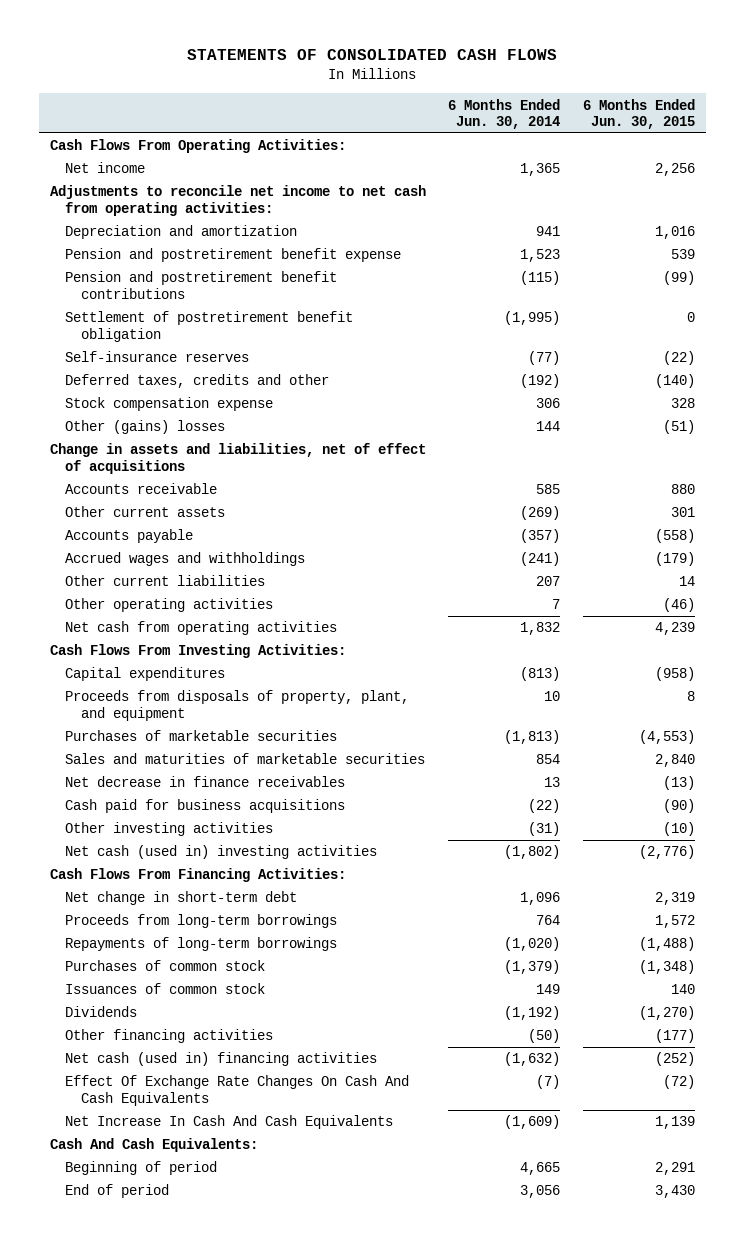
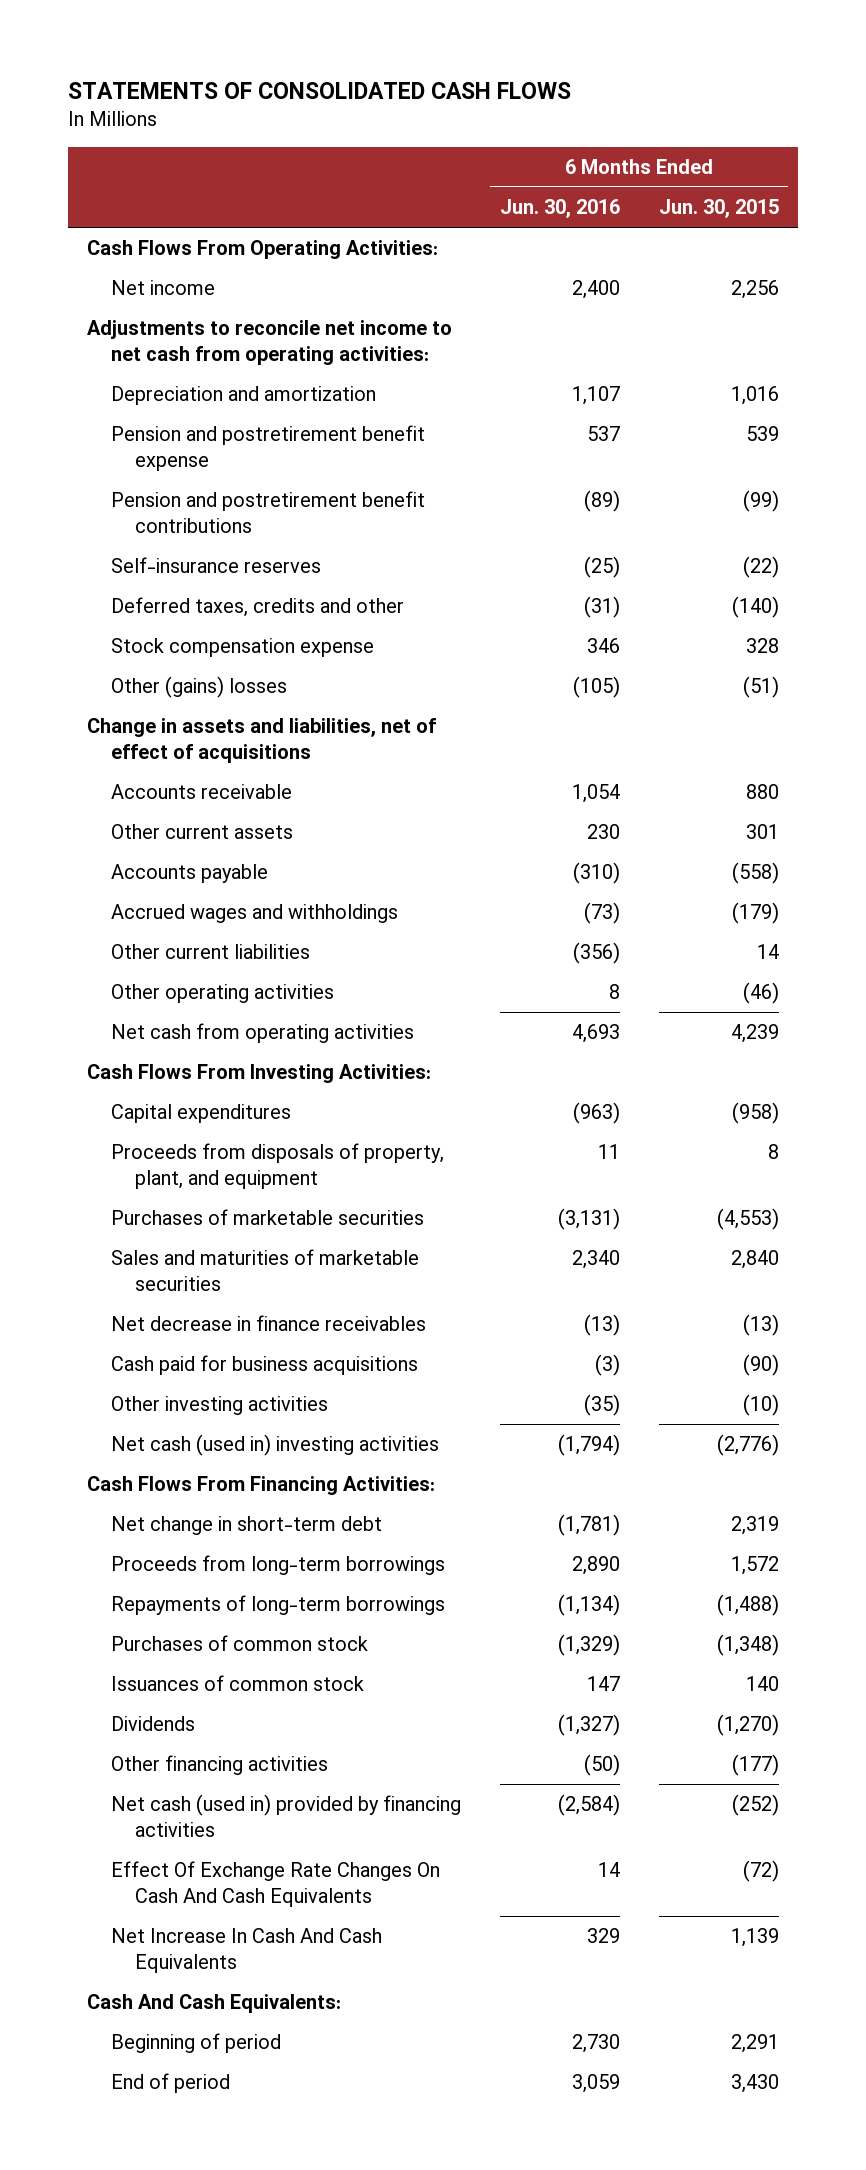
[448,98,561,129] 6 Months Ended Jun. 30, 2014 -> none
none -> [499,199,620,219] Jun. 30, 2016
[65,311,354,342] Settlement of postretirement benefit obligation -> none
[65,1052,378,1067] Net cash (used in) financing activities -> [111,1794,462,1837] Net cash (used in) provided by financing activities

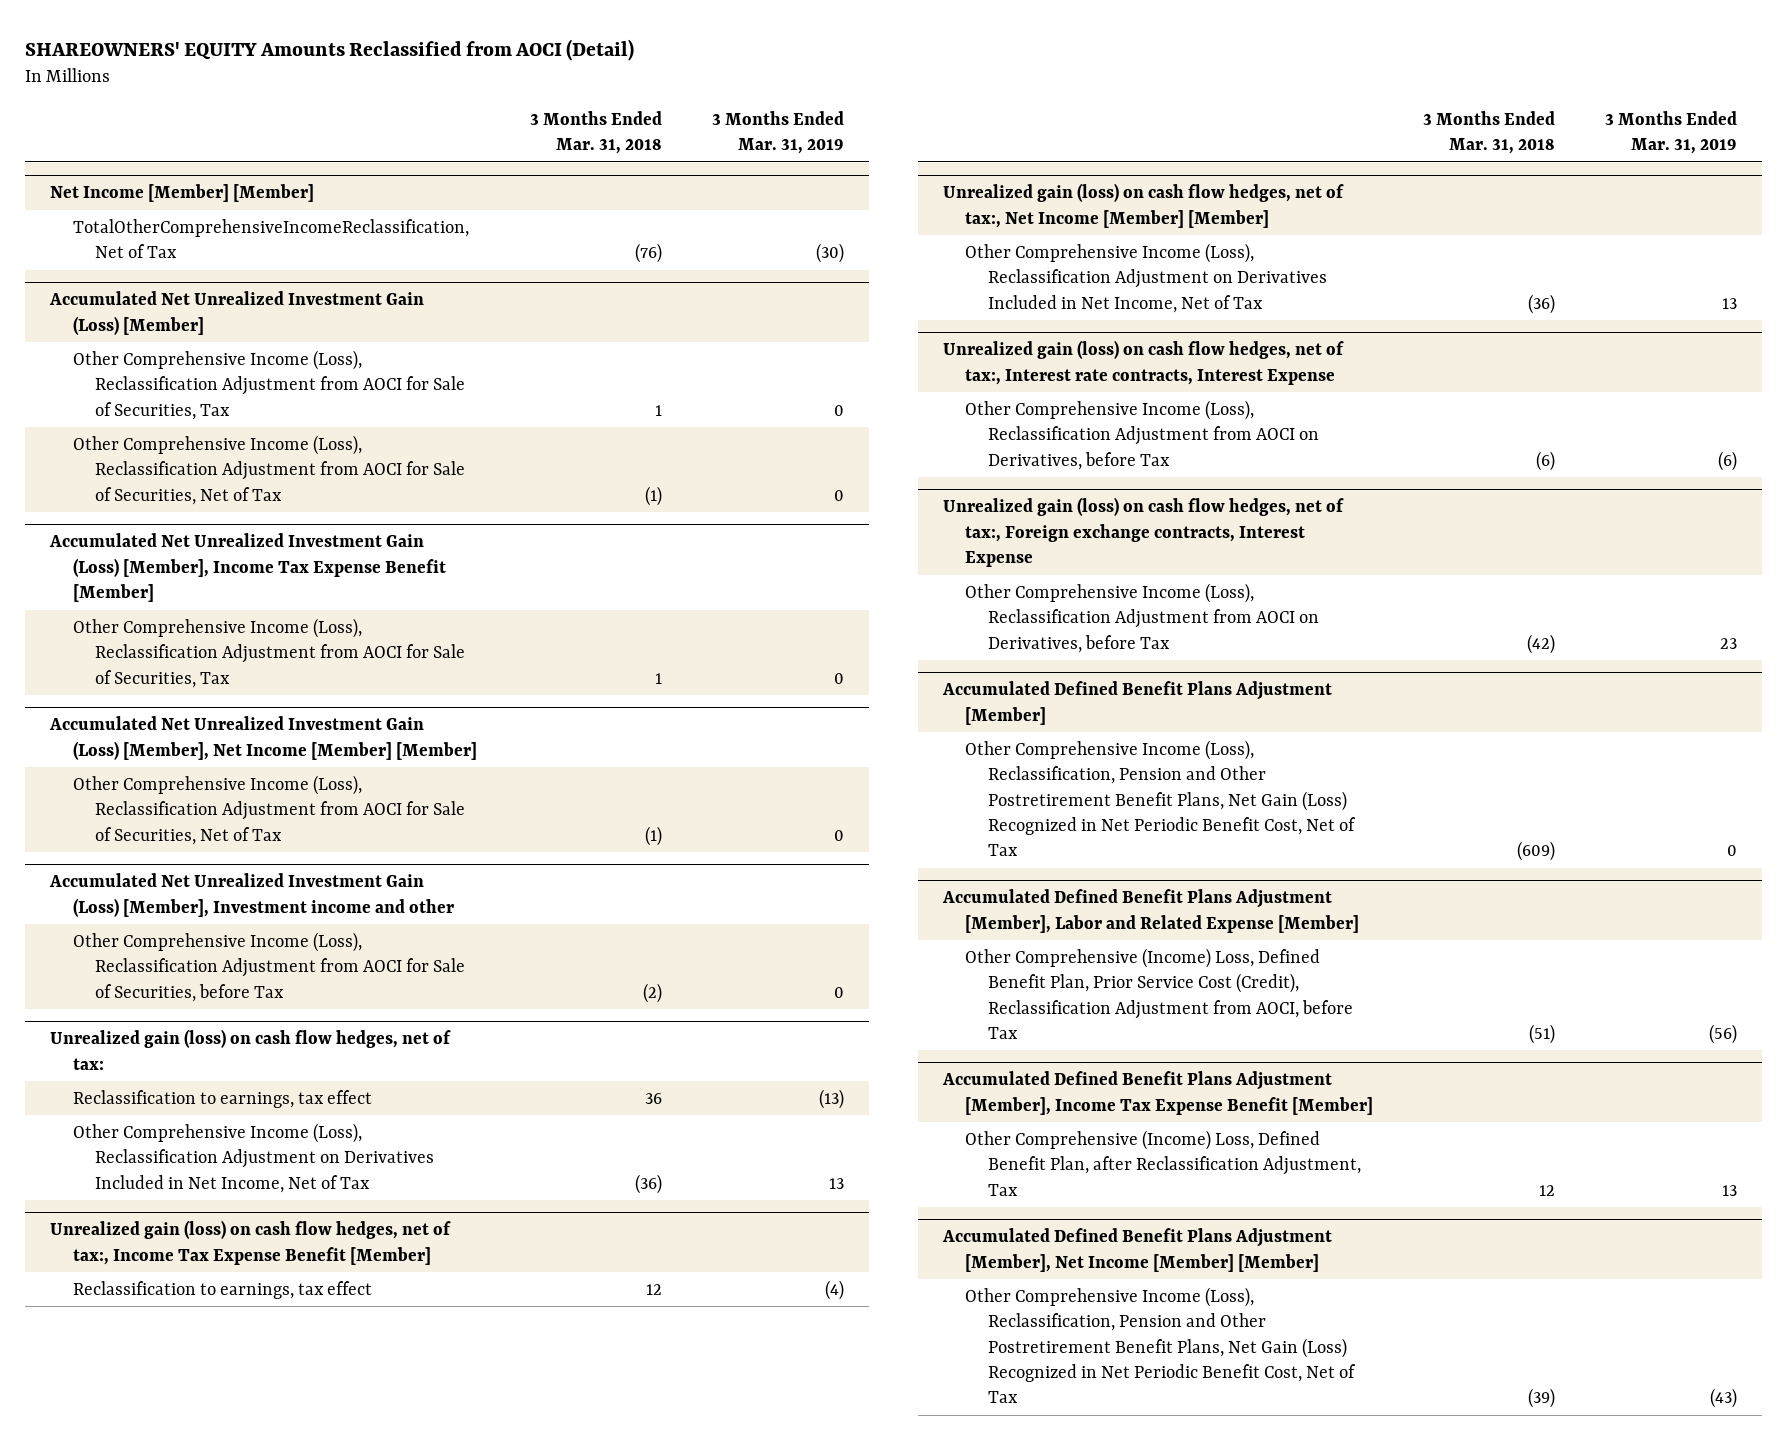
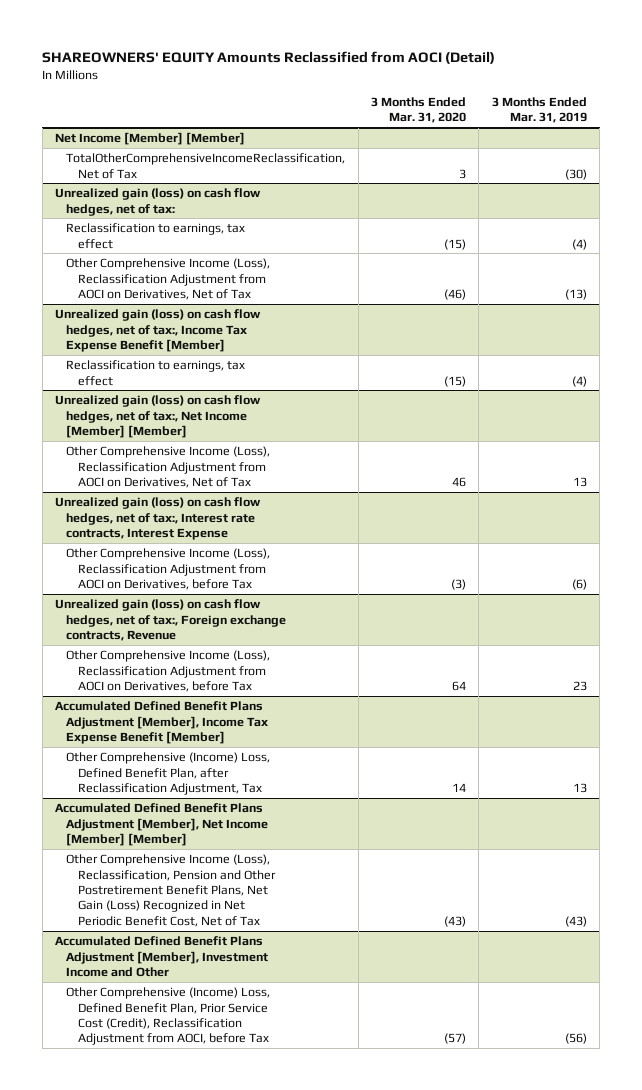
[530,110,663,155] 3 Months Ended Mar. 31, 2018 -> none
none -> [371,96,467,124] 3 Months Ended Mar. 31, 2020
[49,291,425,335] Accumulated Net Unrealized Investment Gain (Loss) [Member] -> none
[72,349,466,420] Other Comprehensive Income (Loss), Reclassification Adjustment from AOCI for Sale of Securities, Tax -> none
[72,434,466,505] Other Comprehensive Income (Loss), Reclassification Adjustment from AOCI for Sale of Securities, Net of Tax -> none
[49,533,446,603] Accumulated Net Unrealized Investment Gain (Loss) [Member], Income Tax Expense Benefit [Member] -> none
[72,617,466,688] Other Comprehensive Income (Loss), Reclassification Adjustment from AOCI for Sale of Securities, Tax -> none
[49,716,477,760] Accumulated Net Unrealized Investment Gain (Loss) [Member], Net Income [Member] [Member] -> none
[72,774,466,845] Other Comprehensive Income (Loss), Reclassification Adjustment from AOCI for Sale of Securities, Net of Tax -> none
[49,873,454,917] Accumulated Net Unrealized Investment Gain (Loss) [Member], Investment income and other -> none
[72,931,466,1002] Other Comprehensive Income (Loss), Reclassification Adjustment from AOCI for Sale of Securities, before Tax -> none
[819,1088,845,1109] (13) -> [571,238,587,250] (4)
[72,1122,435,1193] Other Comprehensive Income (Loss), Reclassification Adjustment on Derivatives Included in Net Income, Net of Tax -> [66,258,271,301] Other Comprehensive Income (Loss), Reclassification Adjustment from AOCI on Derivatives, Net of Tax
[829,1177,845,1189] 13 -> [564,289,587,301] (13)
[965,242,1327,313] Other Comprehensive Income (Loss), Reclassification Adjustment on Derivatives Included in Net Income, Net of Tax -> [66,446,271,489] Other Comprehensive Income (Loss), Reclassification Adjustment from AOCI on Derivatives, Net of Tax
[943,497,1345,568] Unrealized gain (loss) on cash flow hedges, net of tax:, Foreign exchange contracts, Interest Expense -> [54,599,287,642] Unrealized gain (loss) on cash flow hedges, net of tax:, Foreign exchange contracts, Revenue
[942,681,1333,725] Accumulated Defined Benefit Plans Adjustment [Member] -> none
[965,739,1356,857] Other Comprehensive Income (Loss), Reclassification, Pension and Other Postretirement Benefit Plans, Net Gain (Loss) Recognized in Net Periodic Benefit Cost, Net of Tax -> none
[942,889,1360,933] Accumulated Defined Benefit Plans Adjustment [Member], Labor and Related Expense [Member] -> none
[965,947,1353,1039] Other Comprehensive (Income) Loss, Defined Benefit Plan, Prior Service Cost (Credit), Reclassification Adjustment from AOCI, before Tax -> none
none -> [54,936,269,978] Accumulated Defined Benefit Plans Adjustment [Member], Investment Income and Other
none -> [66,987,271,1046] Other Comprehensive (Income) Loss, Defined Benefit Plan, Prior Service Cost (Credit), Reclassification Adjustment from AOCI, before Tax

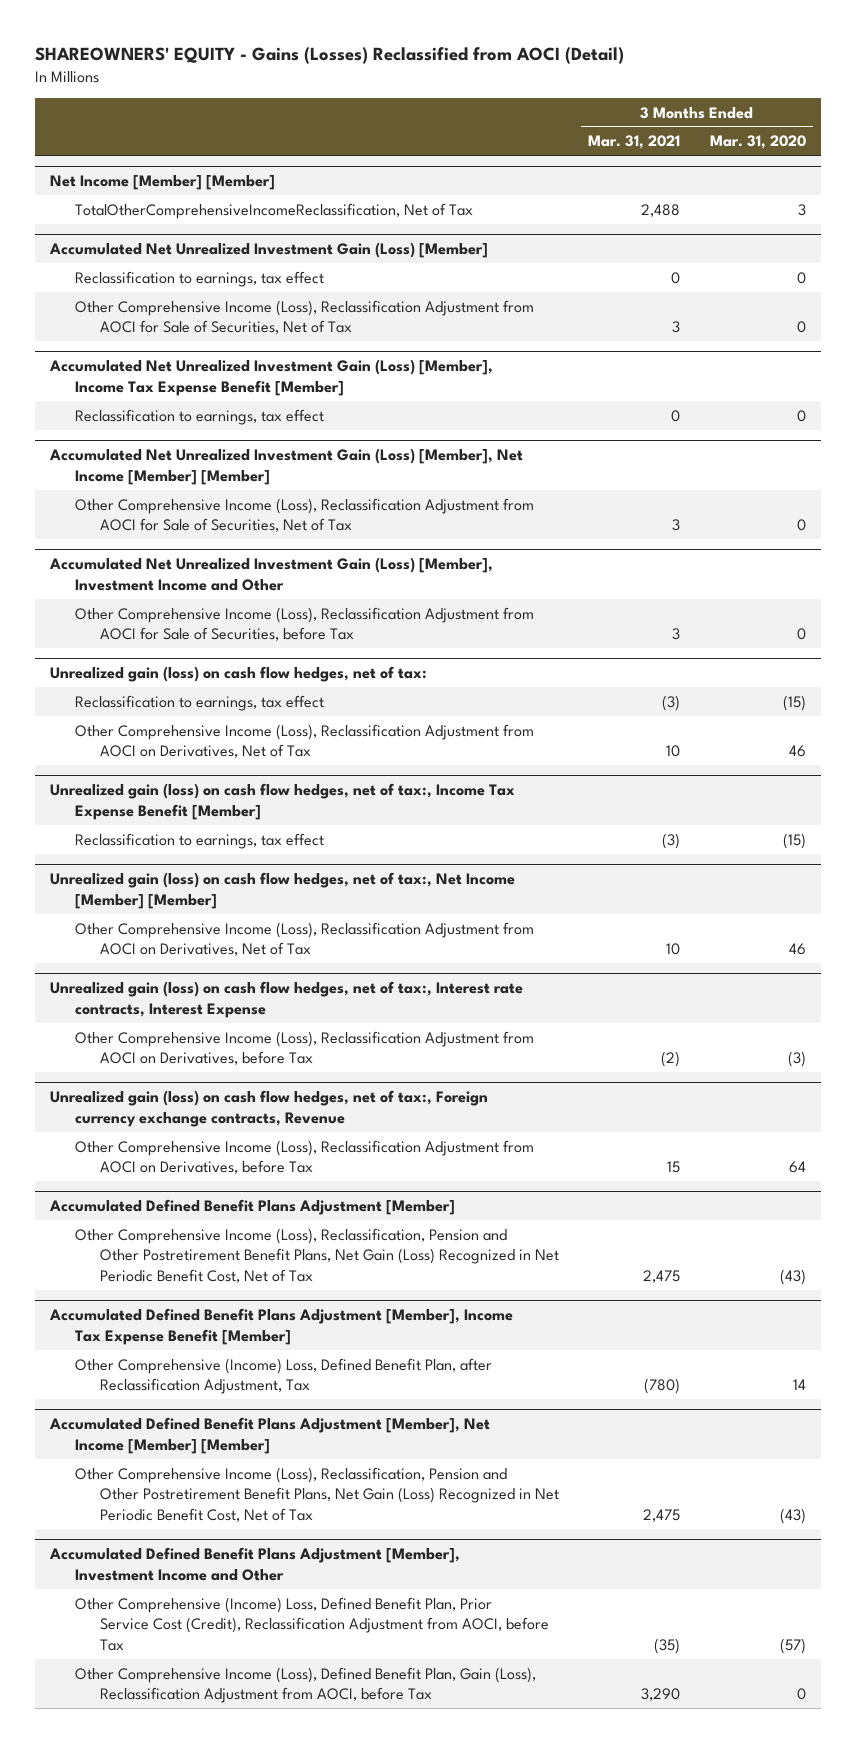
[42,50,496,64] SHAREOWNERS' EQUITY Amounts Reclassified from AOCI (Detail) -> [35,47,625,65] SHAREOWNERS' EQUITY - Gains (Losses) Reclassified from AOCI (Detail)
[491,96,587,124] 3 Months Ended Mar. 31, 2019 -> none
none -> [588,135,681,150] Mar. 31, 2021
none -> [49,241,489,258] Accumulated Net Unrealized Investment Gain (Loss) [Member]
none -> [74,270,324,287] Reclassification to earnings, tax effect
none -> [74,299,534,335] Other Comprehensive Income (Loss), Reclassification Adjustment from AOCI for Sale of Securities, Net of Tax
none -> [49,358,494,396] Accumulated Net Unrealized Investment Gain (Loss) [Member], Income Tax Expense Benefit [Member]
none -> [74,408,324,425] Reclassification to earnings, tax effect
none -> [49,447,524,485] Accumulated Net Unrealized Investment Gain (Loss) [Member], Net Income [Member] [Member]
none -> [74,497,534,533] Other Comprehensive Income (Loss), Reclassification Adjustment from AOCI for Sale of Securities, Net of Tax
none -> [49,556,494,591] Accumulated Net Unrealized Investment Gain (Loss) [Member], Investment Income and Other
none -> [74,606,534,642] Other Comprehensive Income (Loss), Reclassification Adjustment from AOCI for Sale of Securities, before Tax
[444,289,467,301] (46) -> [788,745,806,758] 46
[54,599,287,642] Unrealized gain (loss) on cash flow hedges, net of tax:, Foreign exchange contracts, Revenue -> [50,1089,489,1127] Unrealized gain (loss) on cash flow hedges, net of tax:, Foreign currency exchange contracts, Revenue
none -> [49,1198,456,1215] Accumulated Defined Benefit Plans Adjustment [Member]
none -> [74,1227,559,1284] Other Comprehensive Income (Loss), Reclassification, Pension and Other Postretirement Benefit Plans, Net Gain (Loss) Recognized in Net Periodic Benefit Cost, Net of Tax
none -> [74,1666,536,1704] Other Comprehensive Income (Loss), Defined Benefit Plan, Gain (Loss), Reclassification Adjustment from AOCI, before Tax

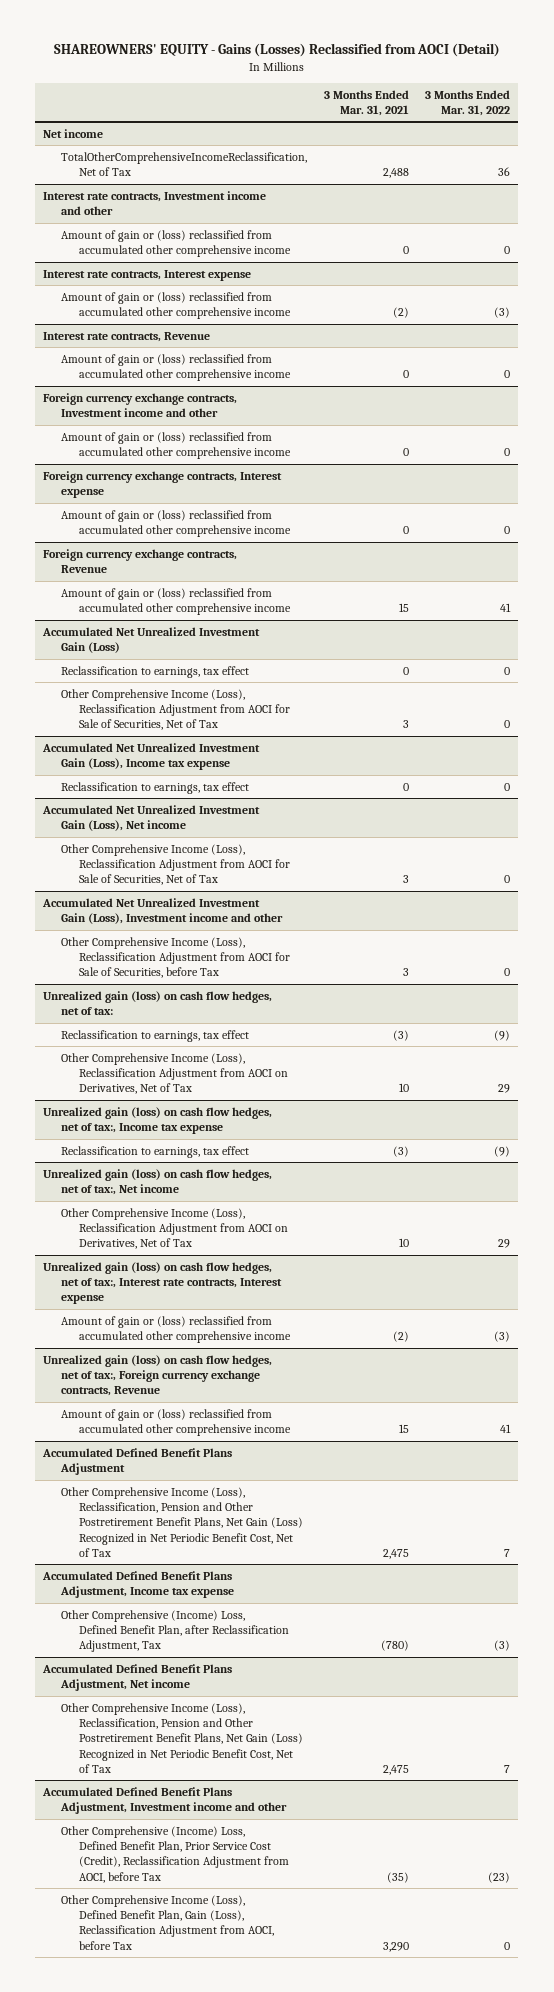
[709,135,806,150] Mar. 31, 2020 -> none
none -> [425,89,511,116] 3 Months Ended Mar. 31, 2022
[50,174,276,190] Net Income [Member] [Member] -> [43,128,104,138] Net income
none -> [43,190,267,216] Interest rate contracts, Investment income and other
none -> [61,229,292,258] Amount of gain or (loss) reclassified from accumulated other comprehensive income
none -> [43,269,252,281] Interest rate contracts, Interest expense
none -> [61,291,292,320] Amount of gain or (loss) reclassified from accumulated other comprehensive income
none -> [43,331,211,342] Interest rate contracts, Revenue
none -> [61,353,292,382] Amount of gain or (loss) reclassified from accumulated other comprehensive income
none -> [43,392,238,418] Foreign currency exchange contracts, Investment income and other
none -> [61,431,292,460] Amount of gain or (loss) reclassified from accumulated other comprehensive income
none -> [43,470,283,499] Foreign currency exchange contracts, Interest expense
none -> [61,509,292,538] Amount of gain or (loss) reclassified from accumulated other comprehensive income
none -> [43,548,238,574] Foreign currency exchange contracts, Revenue
none -> [61,587,292,616] Amount of gain or (loss) reclassified from accumulated other comprehensive income
[49,241,489,258] Accumulated Net Unrealized Investment Gain (Loss) [Member] -> [42,626,261,654] Accumulated Net Unrealized Investment Gain (Loss)
[49,358,494,396] Accumulated Net Unrealized Investment Gain (Loss) [Member], Income Tax Expense Benefit [Member] -> [42,742,261,771] Accumulated Net Unrealized Investment Gain (Loss), Income tax expense
[49,447,524,485] Accumulated Net Unrealized Investment Gain (Loss) [Member], Net Income [Member] [Member] -> [42,804,261,832] Accumulated Net Unrealized Investment Gain (Loss), Net income
[49,556,494,591] Accumulated Net Unrealized Investment Gain (Loss) [Member], Investment Income and Other -> [42,897,284,925] Accumulated Net Unrealized Investment Gain (Loss), Investment income and other
[50,782,516,820] Unrealized gain (loss) on cash flow hedges, net of tax:, Income Tax Expense Benefit [Member] -> [43,1106,273,1135] Unrealized gain (loss) on cash flow hedges, net of tax:, Income tax expense
[50,871,516,909] Unrealized gain (loss) on cash flow hedges, net of tax:, Net Income [Member] [Member] -> [43,1168,273,1196] Unrealized gain (loss) on cash flow hedges, net of tax:, Net income
[74,1030,534,1066] Other Comprehensive Income (Loss), Reclassification Adjustment from AOCI on Derivatives, before Tax -> none
[50,980,524,1018] Unrealized gain (loss) on cash flow hedges, net of tax:, Interest rate contracts, Interest Expense -> [43,1261,283,1305] Unrealized gain (loss) on cash flow hedges, net of tax:, Interest rate contracts, Interest expense
none -> [61,1315,292,1344] Amount of gain or (loss) reclassified from accumulated other comprehensive income
[74,1139,534,1175] Other Comprehensive Income (Loss), Reclassification Adjustment from AOCI on Derivatives, before Tax -> none
none -> [61,1408,292,1437] Amount of gain or (loss) reclassified from accumulated other comprehensive income
[49,1198,456,1215] Accumulated Defined Benefit Plans Adjustment [Member] -> [42,1447,233,1476] Accumulated Defined Benefit Plans Adjustment
[49,1307,514,1345] Accumulated Defined Benefit Plans Adjustment [Member], Income Tax Expense Benefit [Member] -> [42,1570,235,1599] Accumulated Defined Benefit Plans Adjustment, Income tax expense
[49,1416,491,1454] Accumulated Defined Benefit Plans Adjustment [Member], Net Income [Member] [Member] -> [42,1663,233,1692] Accumulated Defined Benefit Plans Adjustment, Net income
[49,1546,461,1581] Accumulated Defined Benefit Plans Adjustment [Member], Investment Income and Other -> [42,1786,288,1815] Accumulated Defined Benefit Plans Adjustment, Investment income and other

